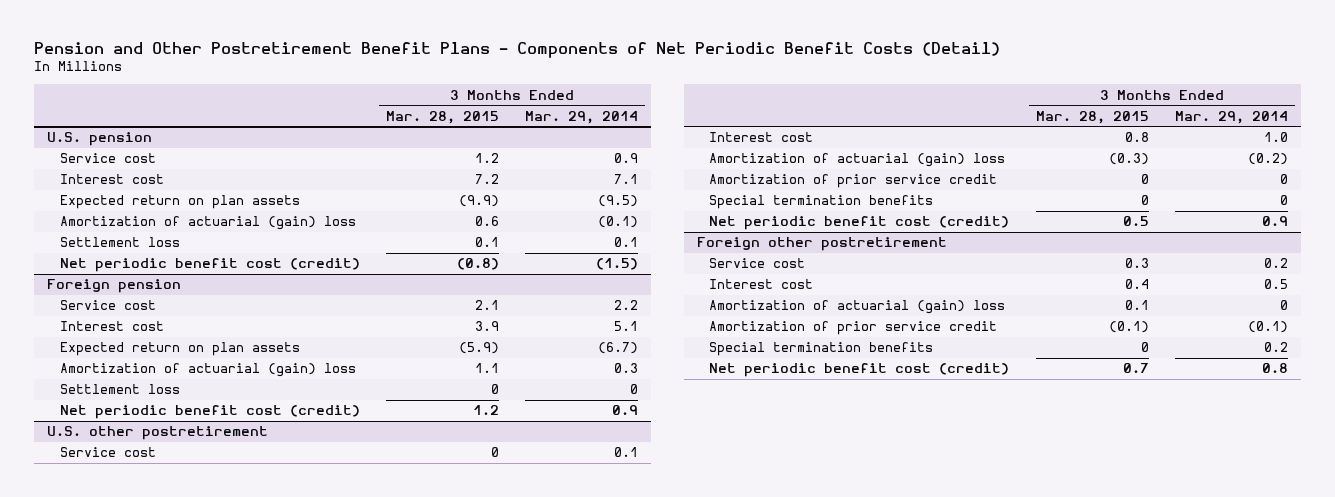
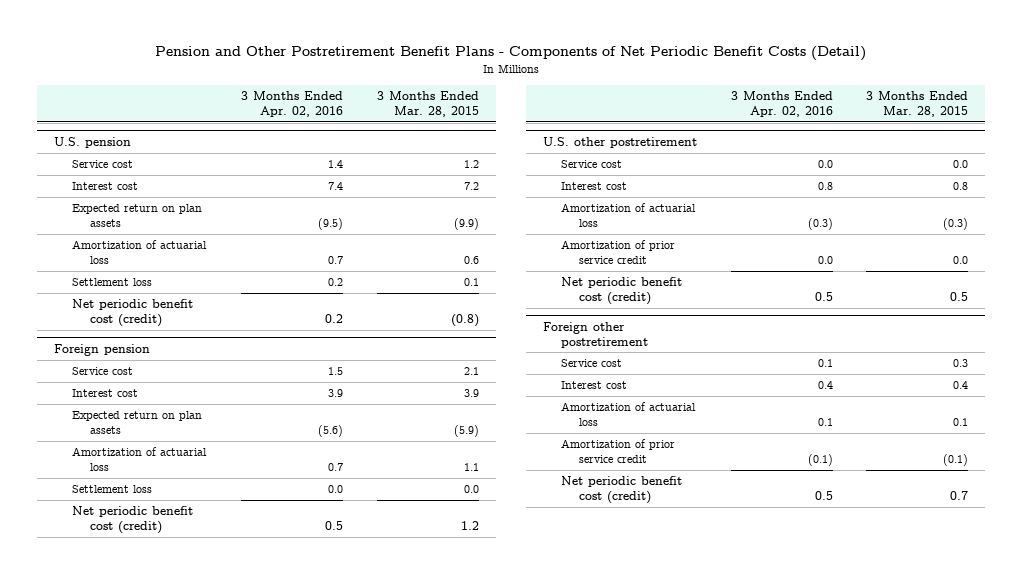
[525,110,639,124] Mar. 29, 2014 -> none
none -> [241,91,344,118] 3 Months Ended Apr. 02, 2016
[59,216,356,231] Amortization of actuarial (gain) loss -> [71,240,207,265] Amortization of actuarial loss
[59,363,356,378] Amortization of actuarial (gain) loss -> [71,447,207,472] Amortization of actuarial loss
[490,384,499,395] 0 -> [463,485,479,494] 0.0
[490,447,499,458] 0 -> [953,160,969,169] 0.0
[709,195,934,210] Special termination benefits -> none
[709,153,1006,168] Amortization of actuarial (gain) loss -> [560,203,696,228] Amortization of actuarial loss
[1140,174,1149,185] 0 -> [953,256,969,265] 0.0
[709,300,1006,315] Amortization of actuarial (gain) loss -> [560,402,696,427] Amortization of actuarial loss
[709,342,934,357] Special termination benefits -> none

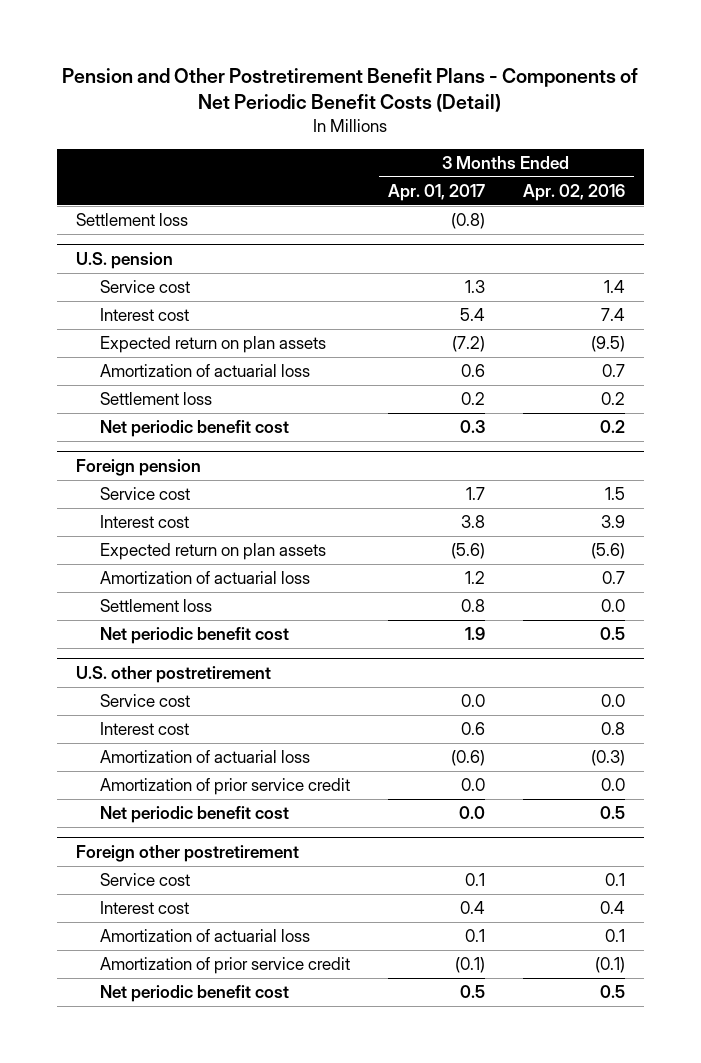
[376,91,479,118] 3 Months Ended Mar. 28, 2015 -> none
none -> [388,183,486,201] Apr. 01, 2017
none -> [76,213,189,227] Settlement loss
[71,299,193,328] Net periodic benefit cost (credit) -> [100,420,290,438] Net periodic benefit cost
[71,506,193,535] Net periodic benefit cost (credit) -> [100,627,290,645] Net periodic benefit cost
[560,277,682,306] Net periodic benefit cost (credit) -> [100,806,290,824] Net periodic benefit cost
[560,476,682,505] Net periodic benefit cost (credit) -> [100,985,290,1003] Net periodic benefit cost

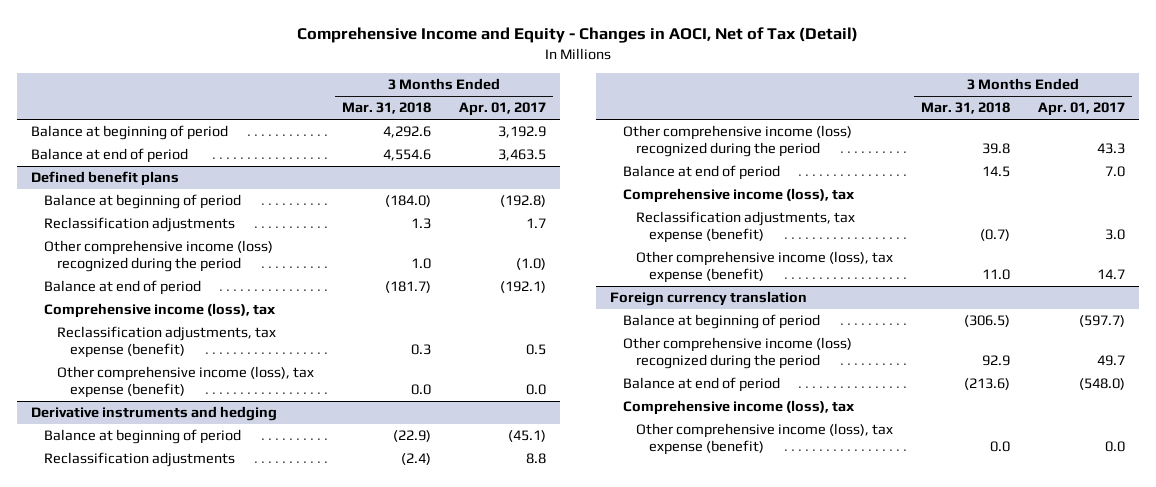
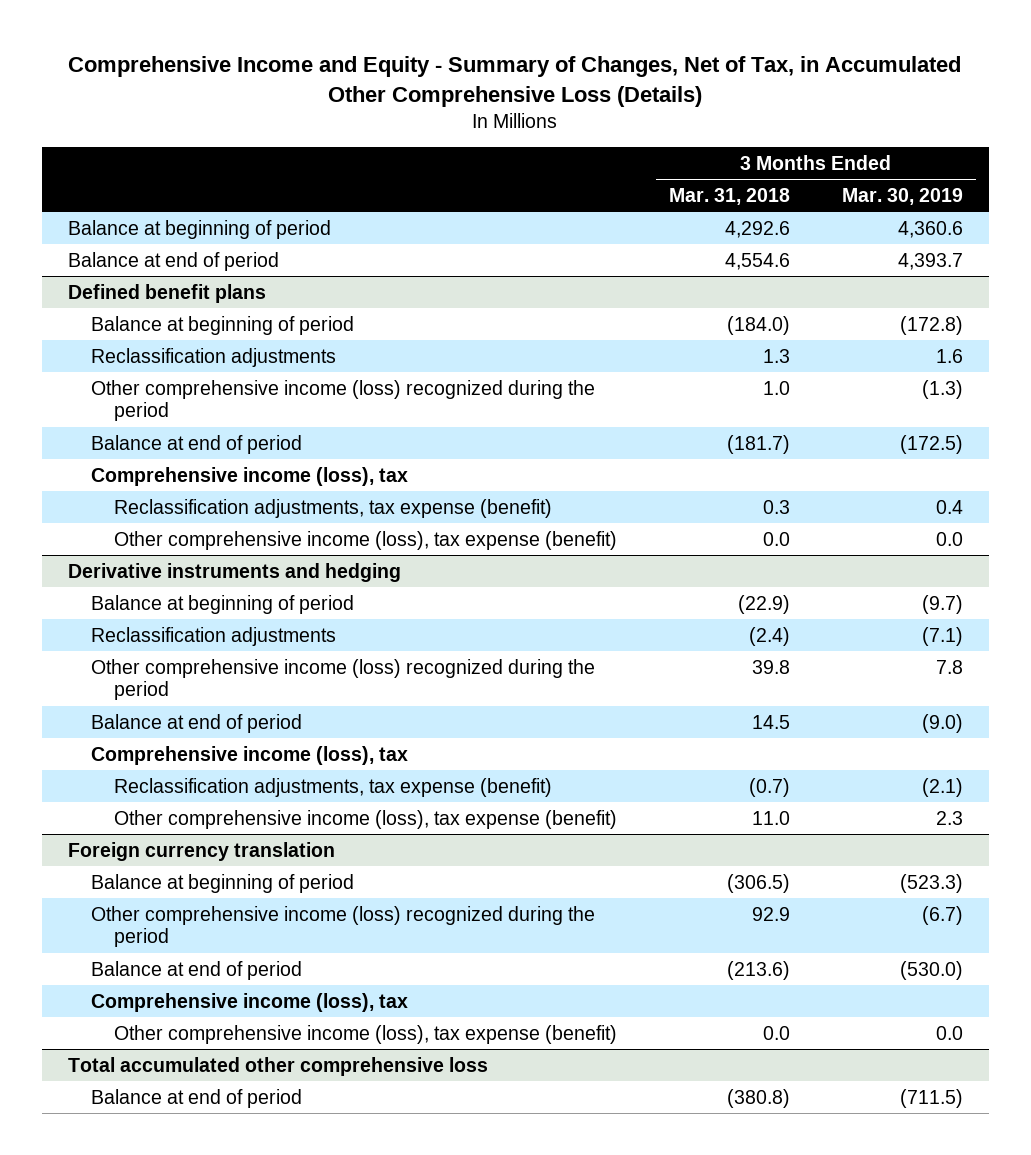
[297,27,859,44] Comprehensive Income and Equity - Changes in AOCI, Net of Tax (Detail) -> [68,55,962,107] Comprehensive Income and Equity - Summary of Changes, Net of Tax, in Accumulated Other Comprehensive Loss (Details)
[459,102,547,117] Apr. 01, 2017 -> none
none -> [841,187,963,205] Mar. 30, 2019
none -> [68,1056,489,1076] Total accumulated other comprehensive loss
none -> [91,1088,303,1108] Balance at end of period

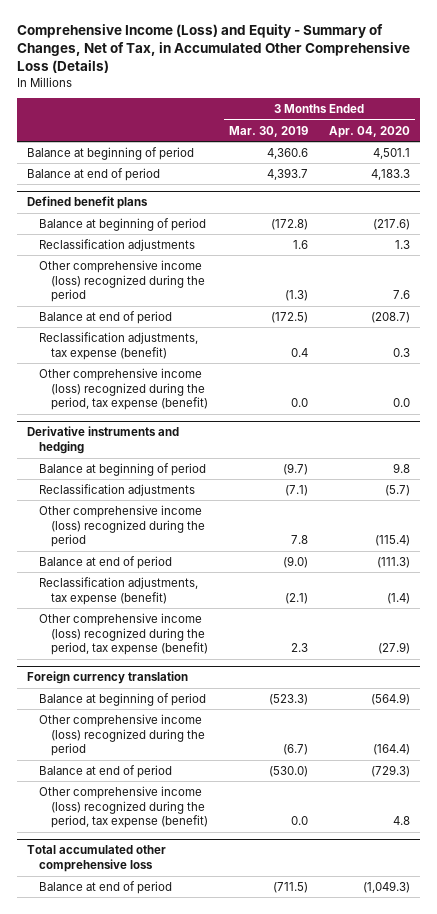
[68,55,962,107] Comprehensive Income and Equity - Summary of Changes, Net of Tax, in Accumulated Other Comprehensive Loss (Details) -> [16,23,410,74] Comprehensive Income (Loss) and Equity - Summary of Changes, Net of Tax, in Accumulated Other Comprehensive Loss (Details)
[668,187,790,205] Mar. 31, 2018 -> none
none -> [328,125,410,138] Apr. 04, 2020
[91,466,409,486] Comprehensive income (loss), tax -> none
[114,530,618,550] Other comprehensive income (loss), tax expense (benefit) -> [39,367,209,411] Other comprehensive income (loss) recognized during the period, tax expense (benefit)
[91,745,409,765] Comprehensive income (loss), tax -> none
[114,809,618,829] Other comprehensive income (loss), tax expense (benefit) -> [39,612,209,656] Other comprehensive income (loss) recognized during the period, tax expense (benefit)
[91,992,409,1012] Comprehensive income (loss), tax -> none
[114,1024,618,1044] Other comprehensive income (loss), tax expense (benefit) -> [39,785,209,829] Other comprehensive income (loss) recognized during the period, tax expense (benefit)

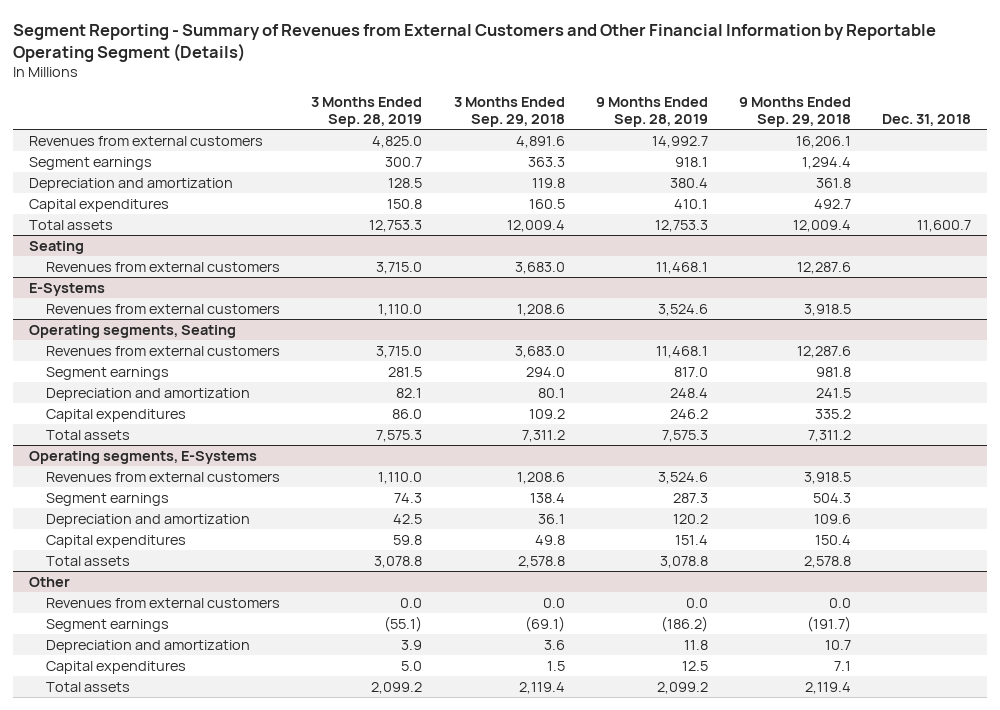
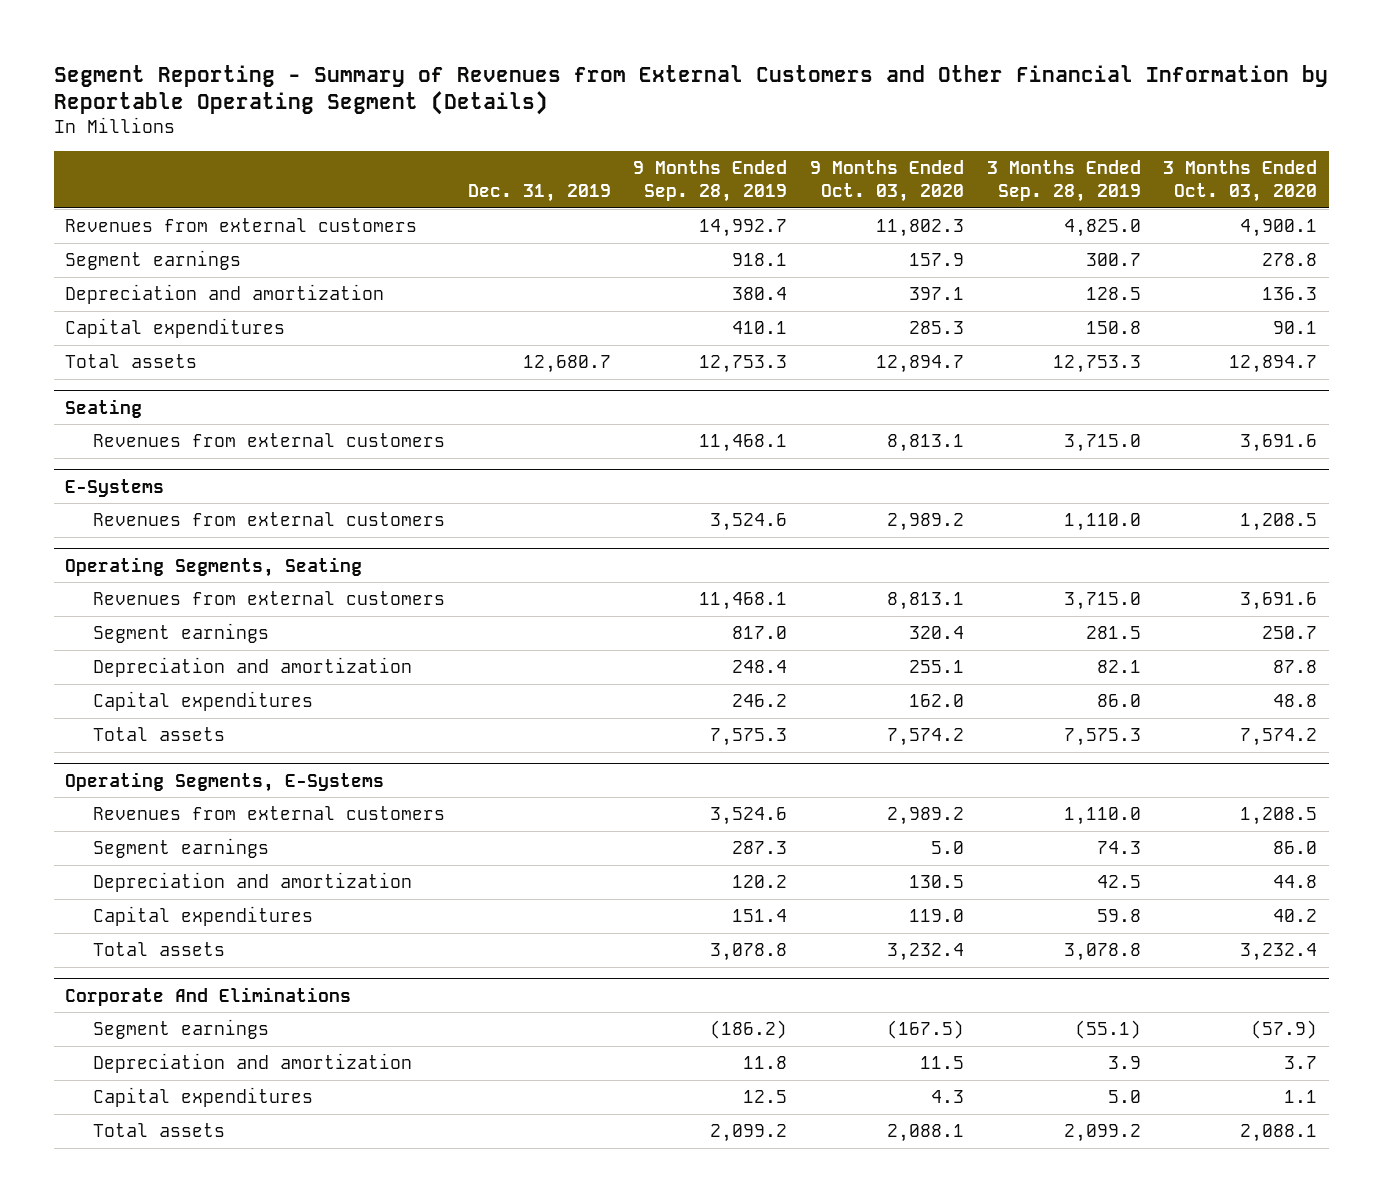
[453,97,565,128] 3 Months Ended Sep. 29, 2018 -> none
[738,97,851,128] 9 Months Ended Sep. 29, 2018 -> none
[882,114,972,127] Dec. 31, 2018 -> none
none -> [467,184,611,203] Dec. 31, 2019
none -> [810,160,965,203] 9 Months Ended Oct. 03, 2020
none -> [1163,160,1318,203] 3 Months Ended Oct. 03, 2020
[28,324,236,338] Operating segments, Seating -> [65,556,363,577] Operating Segments, Seating
[28,450,257,464] Operating segments, E-Systems -> [65,771,385,792] Operating Segments, E-Systems
[28,576,70,587] Other -> none
[46,597,281,608] Revenues from external customers -> none
none -> [65,986,352,1006] Corporate And Eliminations

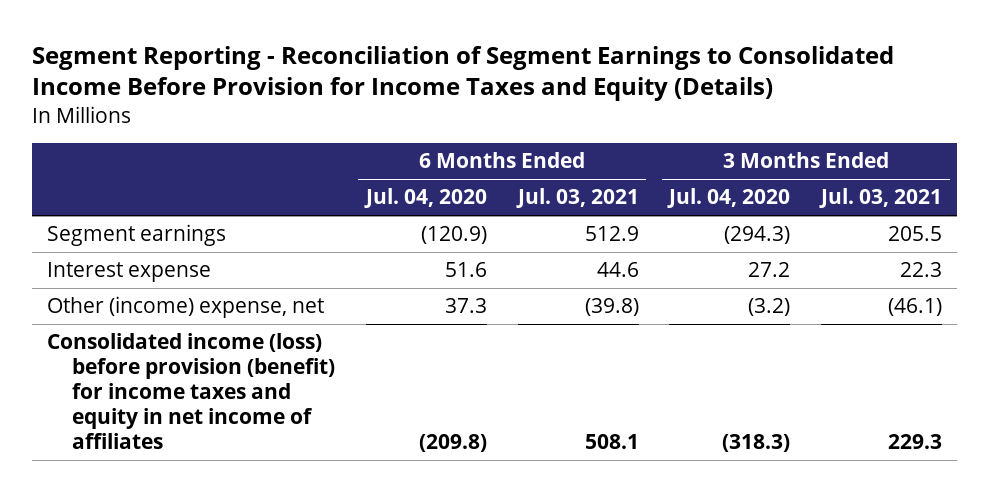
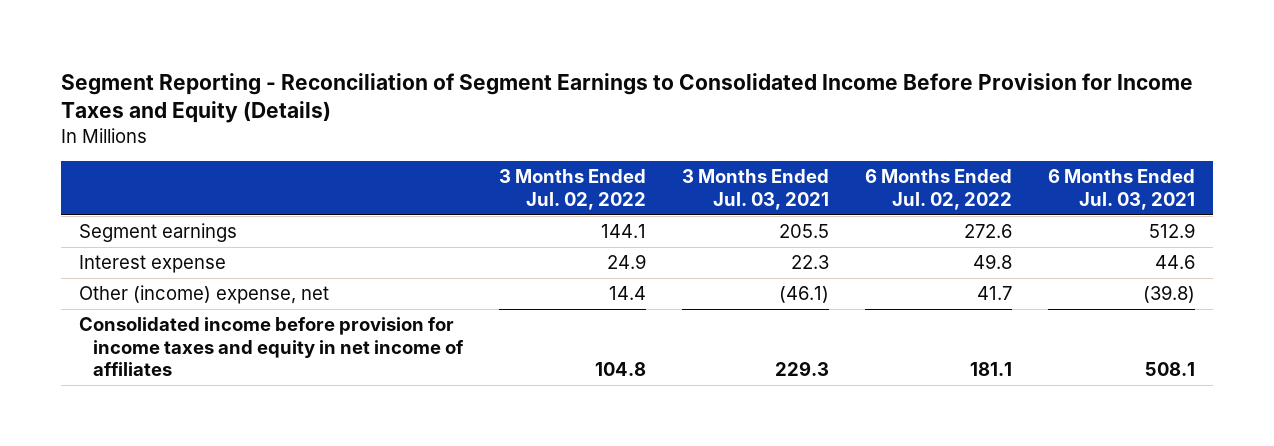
[363,188,487,209] Jul. 04, 2020 -> none
[667,188,791,209] Jul. 04, 2020 -> none
none -> [499,169,647,210] 3 Months Ended Jul. 02, 2022
none -> [864,169,1012,210] 6 Months Ended Jul. 02, 2022
[47,333,336,449] Consolidated income (loss) before provision (benefit) for income taxes and equity in net income of affiliates -> [79,317,465,377] Consolidated income before provision for income taxes and equity in net income of affiliates

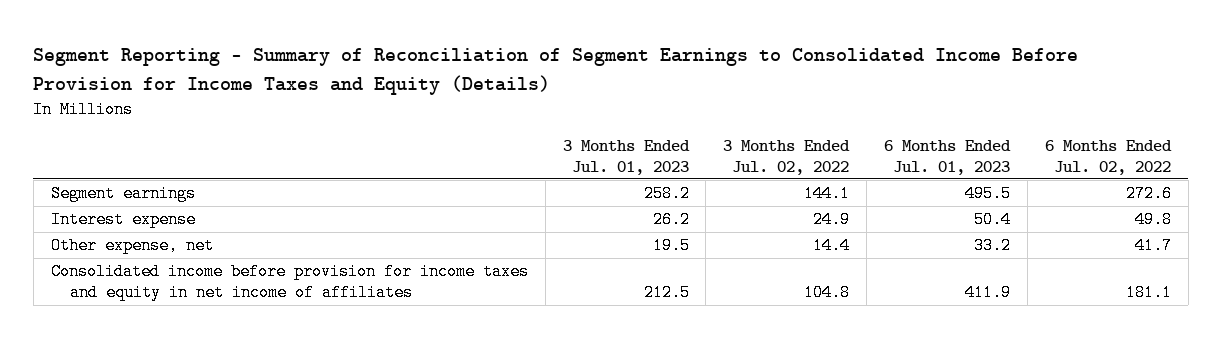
[61,72,1194,124] Segment Reporting - Reconciliation of Segment Earnings to Consolidated Income Before Provision for Income Taxes and Equity (Details) -> [33,48,1079,95] Segment Reporting - Summary of Reconciliation of Segment Earnings to Consolidated Income Before Provision for Income Taxes and Equity (Details)
[682,169,830,210] 3 Months Ended Jul. 03, 2021 -> none
[1047,169,1195,210] 6 Months Ended Jul. 03, 2021 -> none
none -> [562,139,690,175] 3 Months Ended Jul. 01, 2023
none -> [884,139,1012,175] 6 Months Ended Jul. 01, 2023
[79,285,330,305] Other (income) expense, net -> [50,237,214,255] Other expense, net

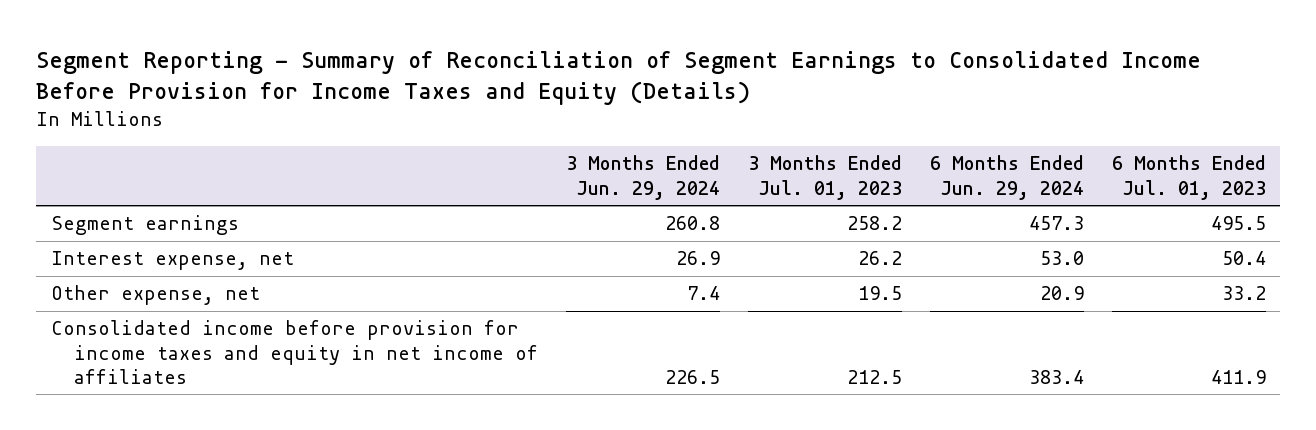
[723,139,851,175] 3 Months Ended Jul. 02, 2022 -> none
[1044,139,1172,175] 6 Months Ended Jul. 02, 2022 -> none
none -> [565,155,720,200] 3 Months Ended Jun. 29, 2024
none -> [929,155,1084,200] 6 Months Ended Jun. 29, 2024
[50,211,196,229] Interest expense -> [50,251,294,271] Interest expense, net

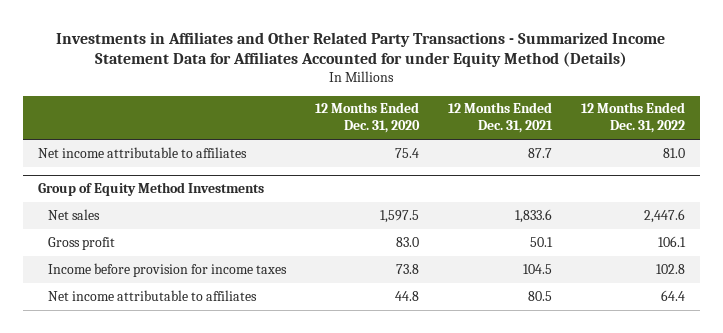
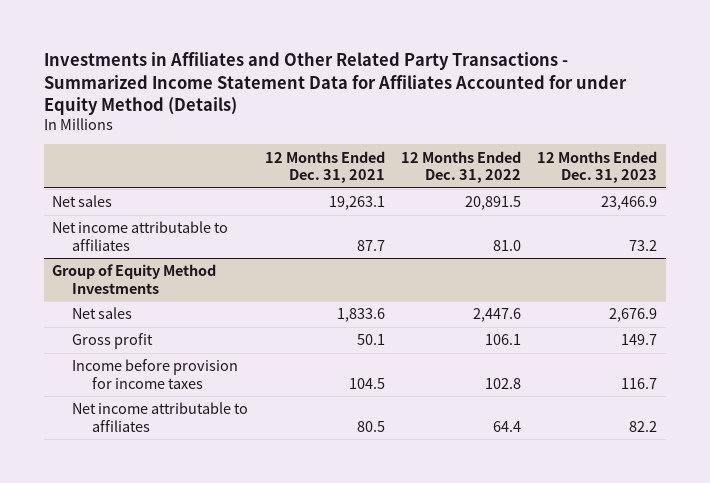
[315,102,421,134] 12 Months Ended Dec. 31, 2020 -> none
none -> [537,150,658,184] 12 Months Ended Dec. 31, 2023
none -> [52,195,113,208] Net sales

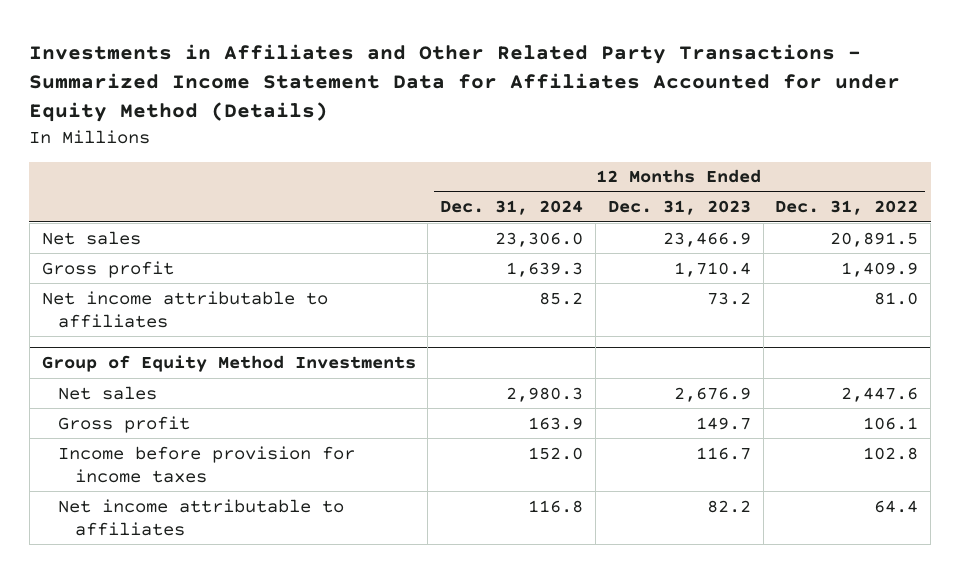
[264,150,385,184] 12 Months Ended Dec. 31, 2021 -> none
none -> [440,200,584,216] Dec. 31, 2024
none -> [41,260,174,278] Gross profit

